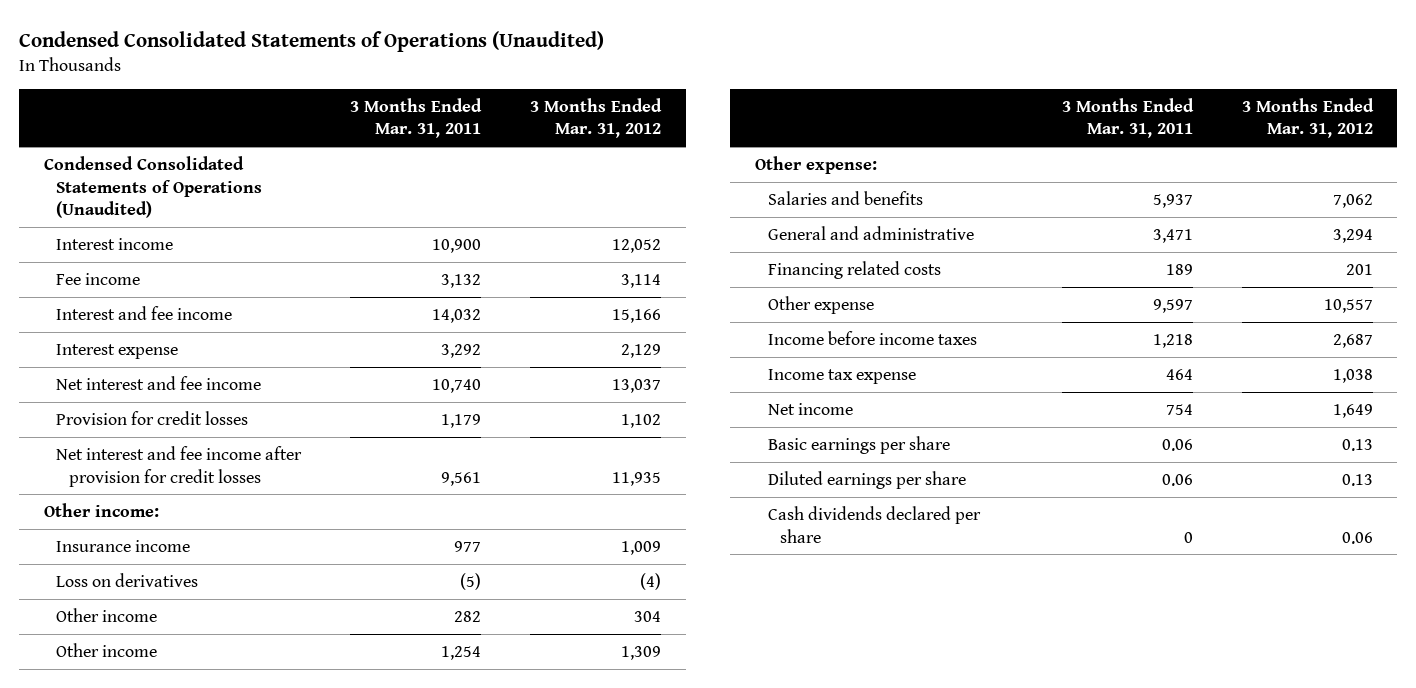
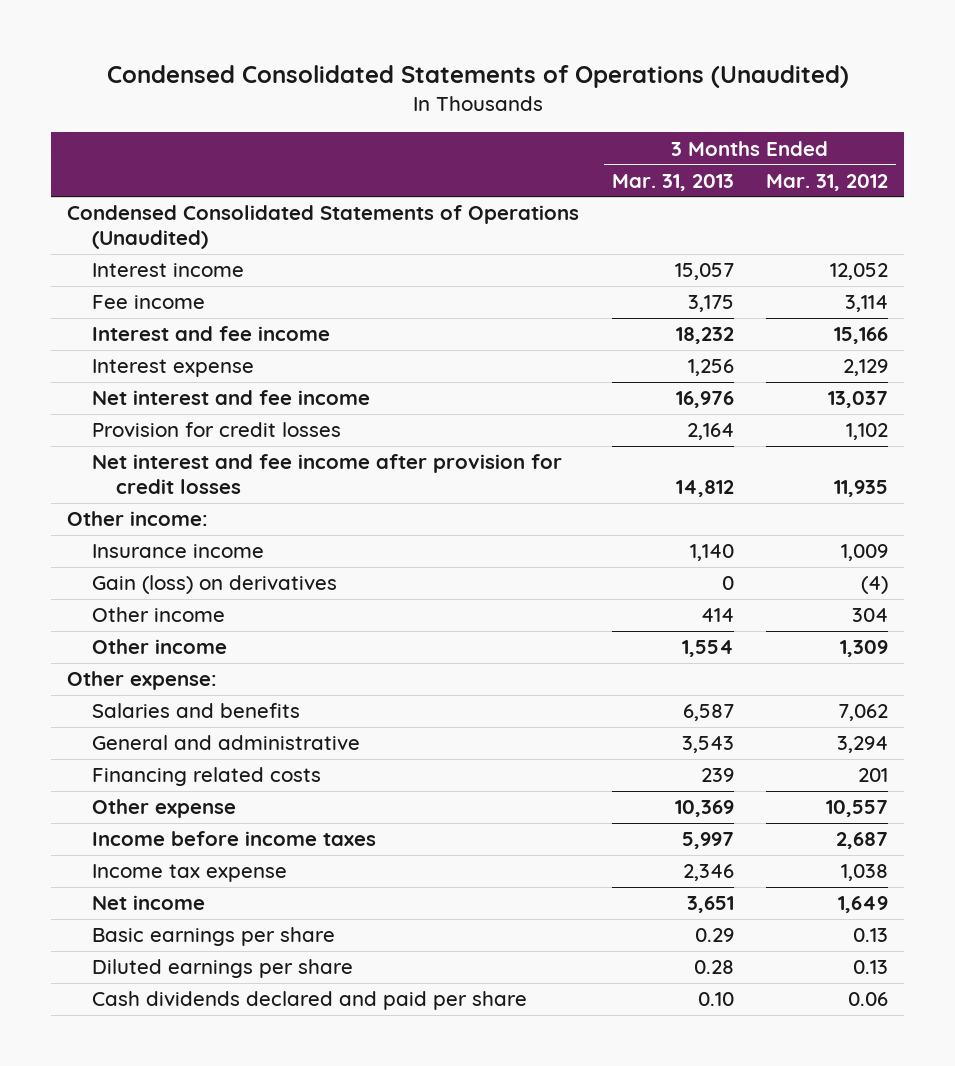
[350,97,483,139] 3 Months Ended Mar. 31, 2011 -> none
none -> [611,173,734,191] Mar. 31, 2013
[56,572,199,587] Loss on derivatives -> [91,575,337,595] Gain (loss) on derivatives
[767,505,981,543] Cash dividends declared per share -> [91,991,527,1011] Cash dividends declared and paid per share

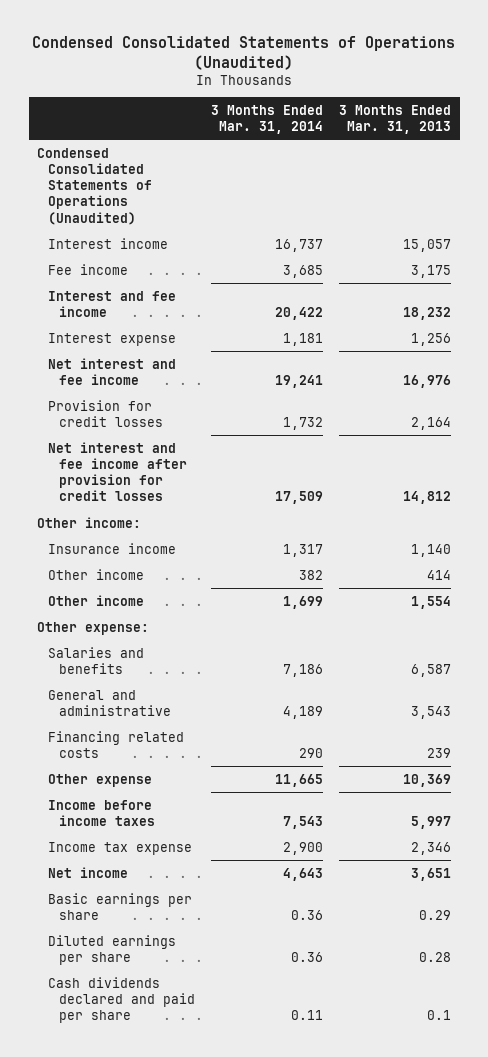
[765,173,888,191] Mar. 31, 2012 -> none
none -> [211,104,324,134] 3 Months Ended Mar. 31, 2014
[91,575,337,595] Gain (loss) on derivatives -> none
[697,992,734,1007] 0.10 -> [427,1010,452,1021] 0.1

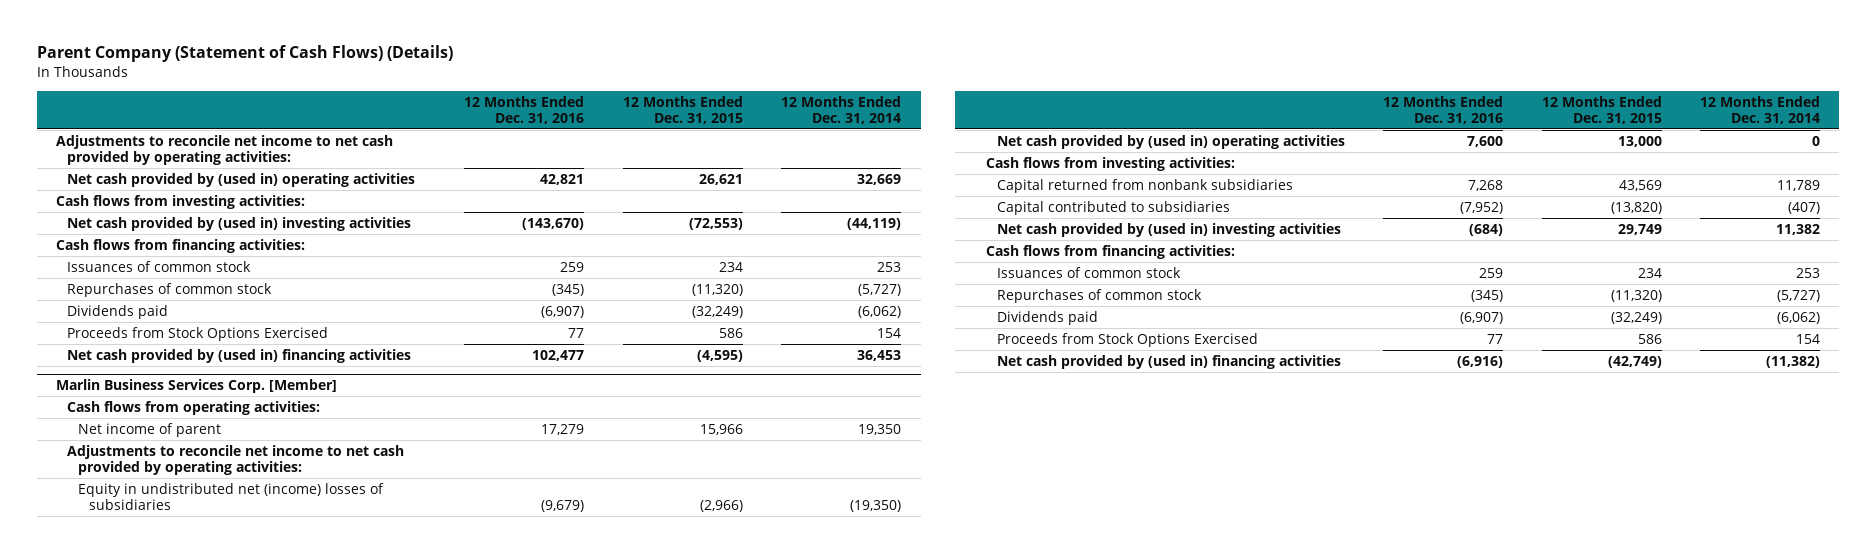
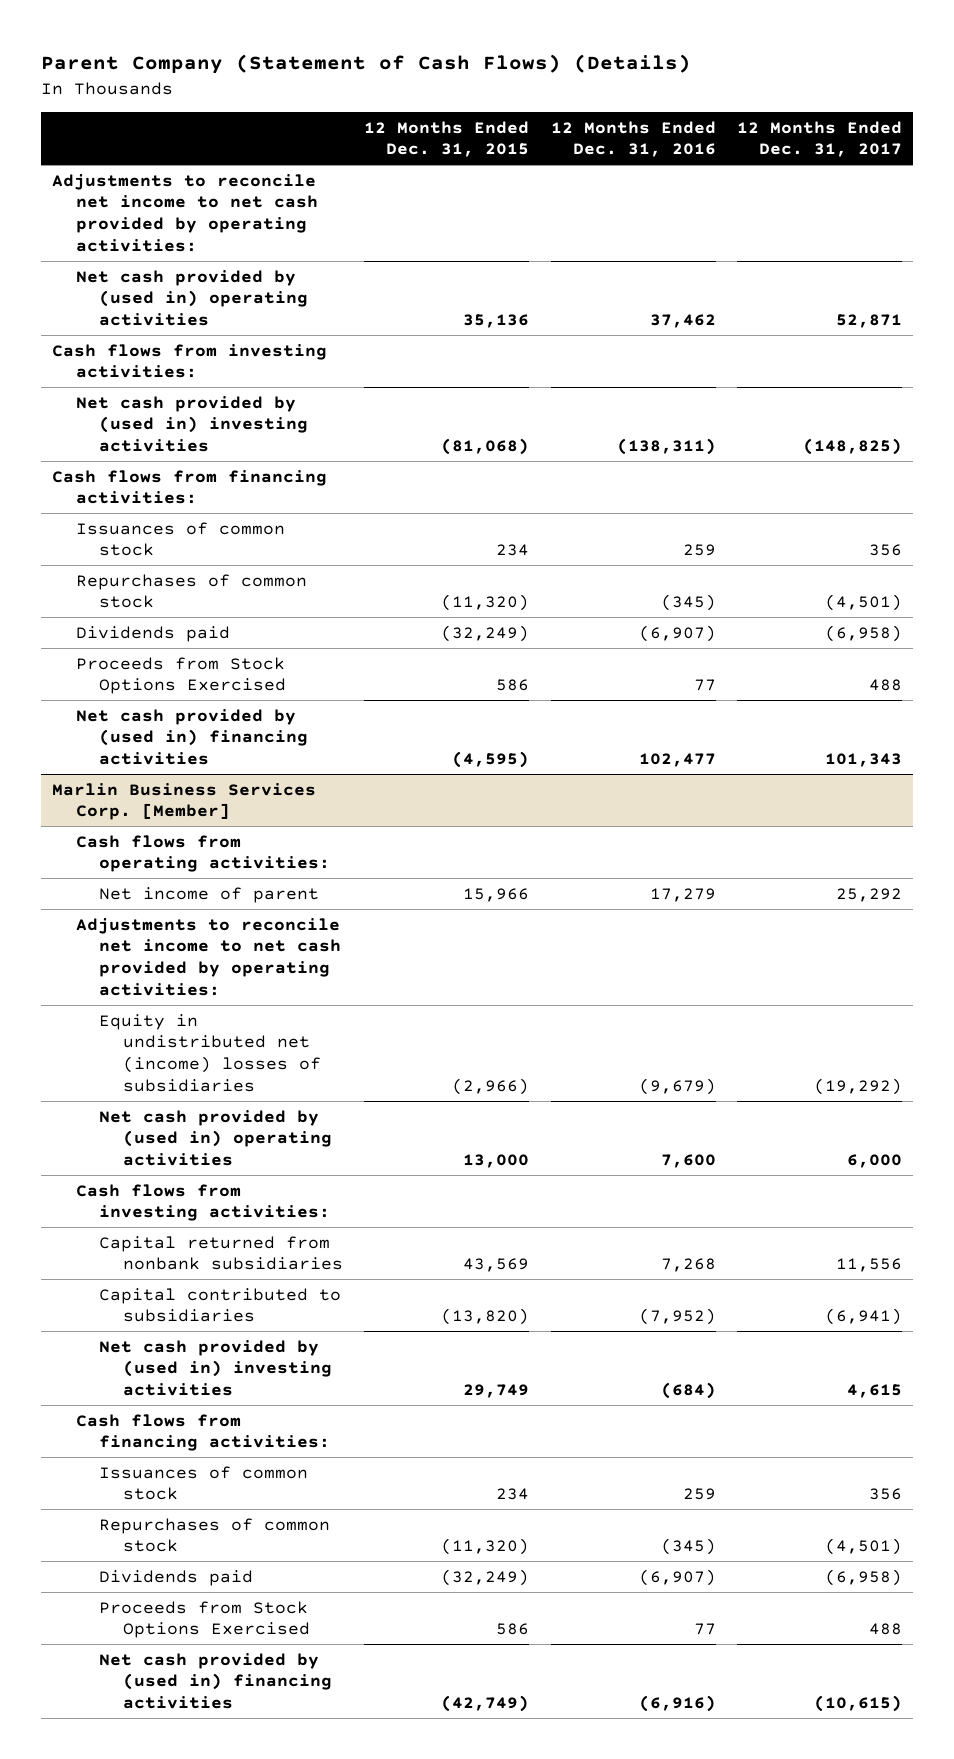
[781,95,902,125] 12 Months Ended Dec. 31, 2014 -> none
none -> [737,120,903,158] 12 Months Ended Dec. 31, 2017
[540,173,585,185] 42,821 -> [649,314,716,329] 37,462
[698,173,743,185] 26,621 -> [463,314,530,329] 35,136
[522,217,585,230] (143,670) -> [616,438,716,456] (138,311)
[688,217,743,230] (72,553) -> [441,438,530,456] (81,068)

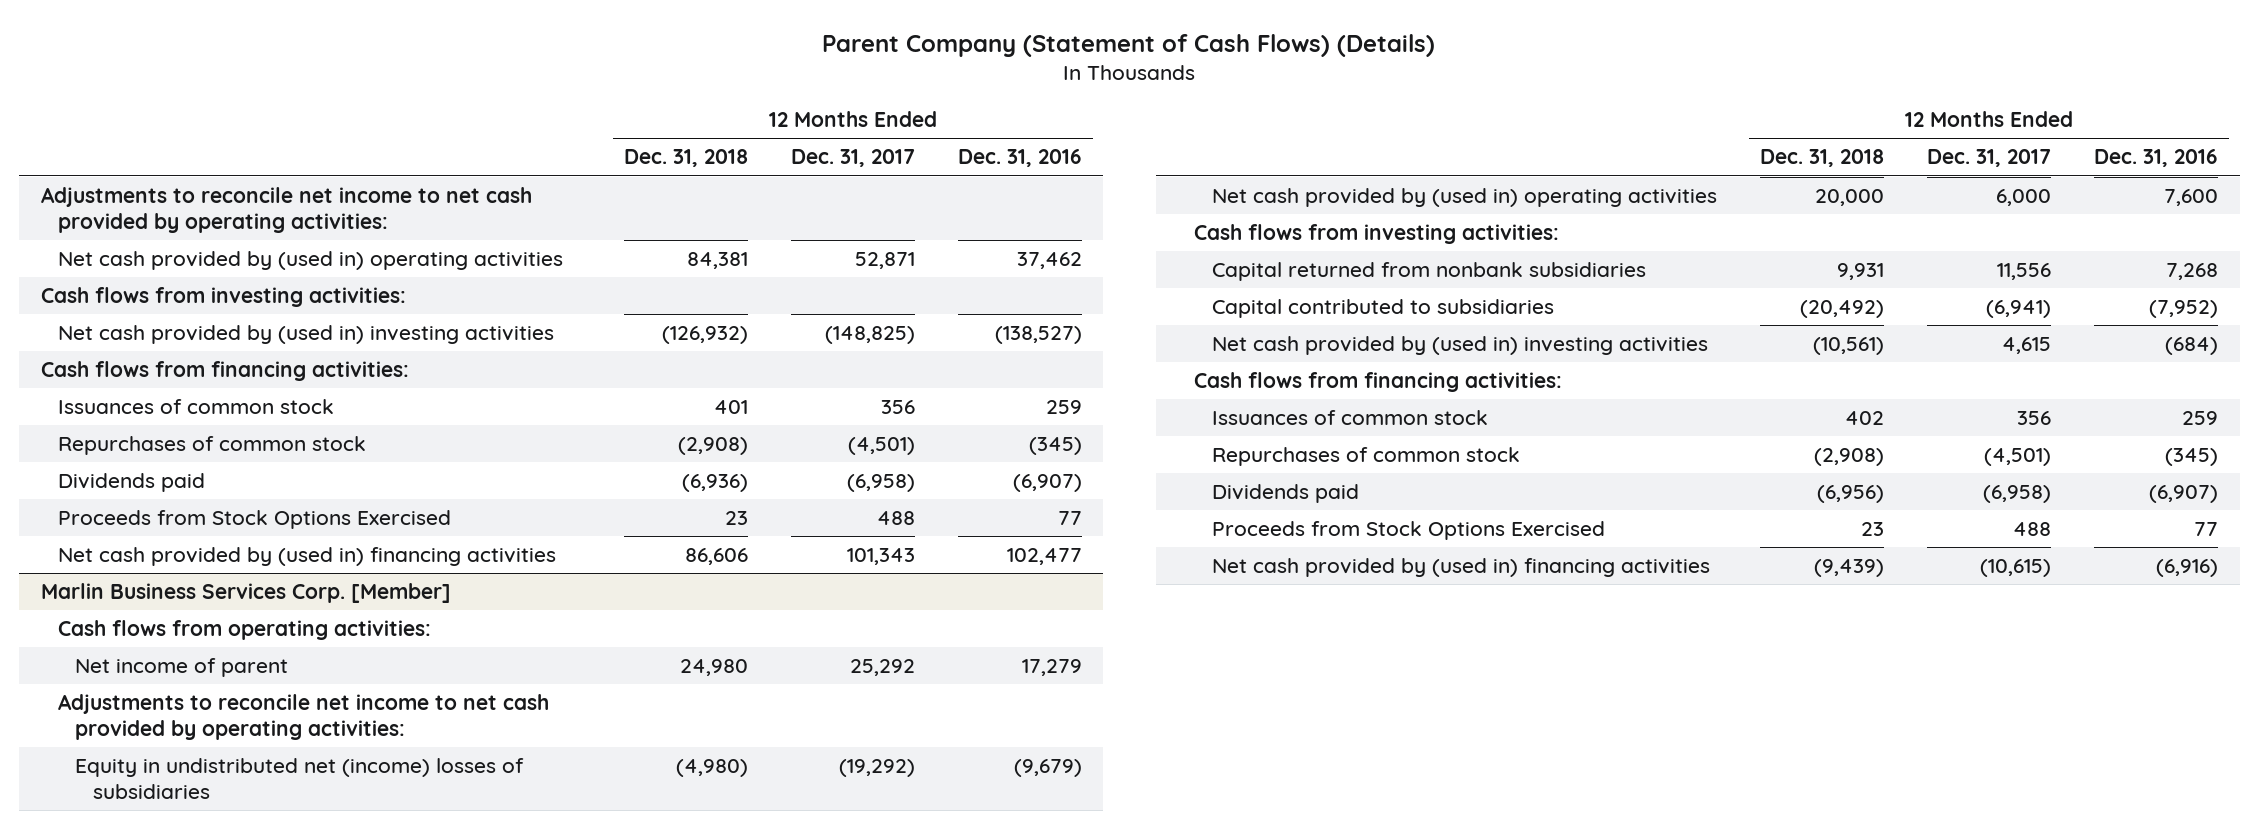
[364,120,530,158] 12 Months Ended Dec. 31, 2015 -> none
none -> [623,149,748,168] Dec. 31, 2018
[616,438,716,456] (138,311) -> [994,326,1082,345] (138,527)

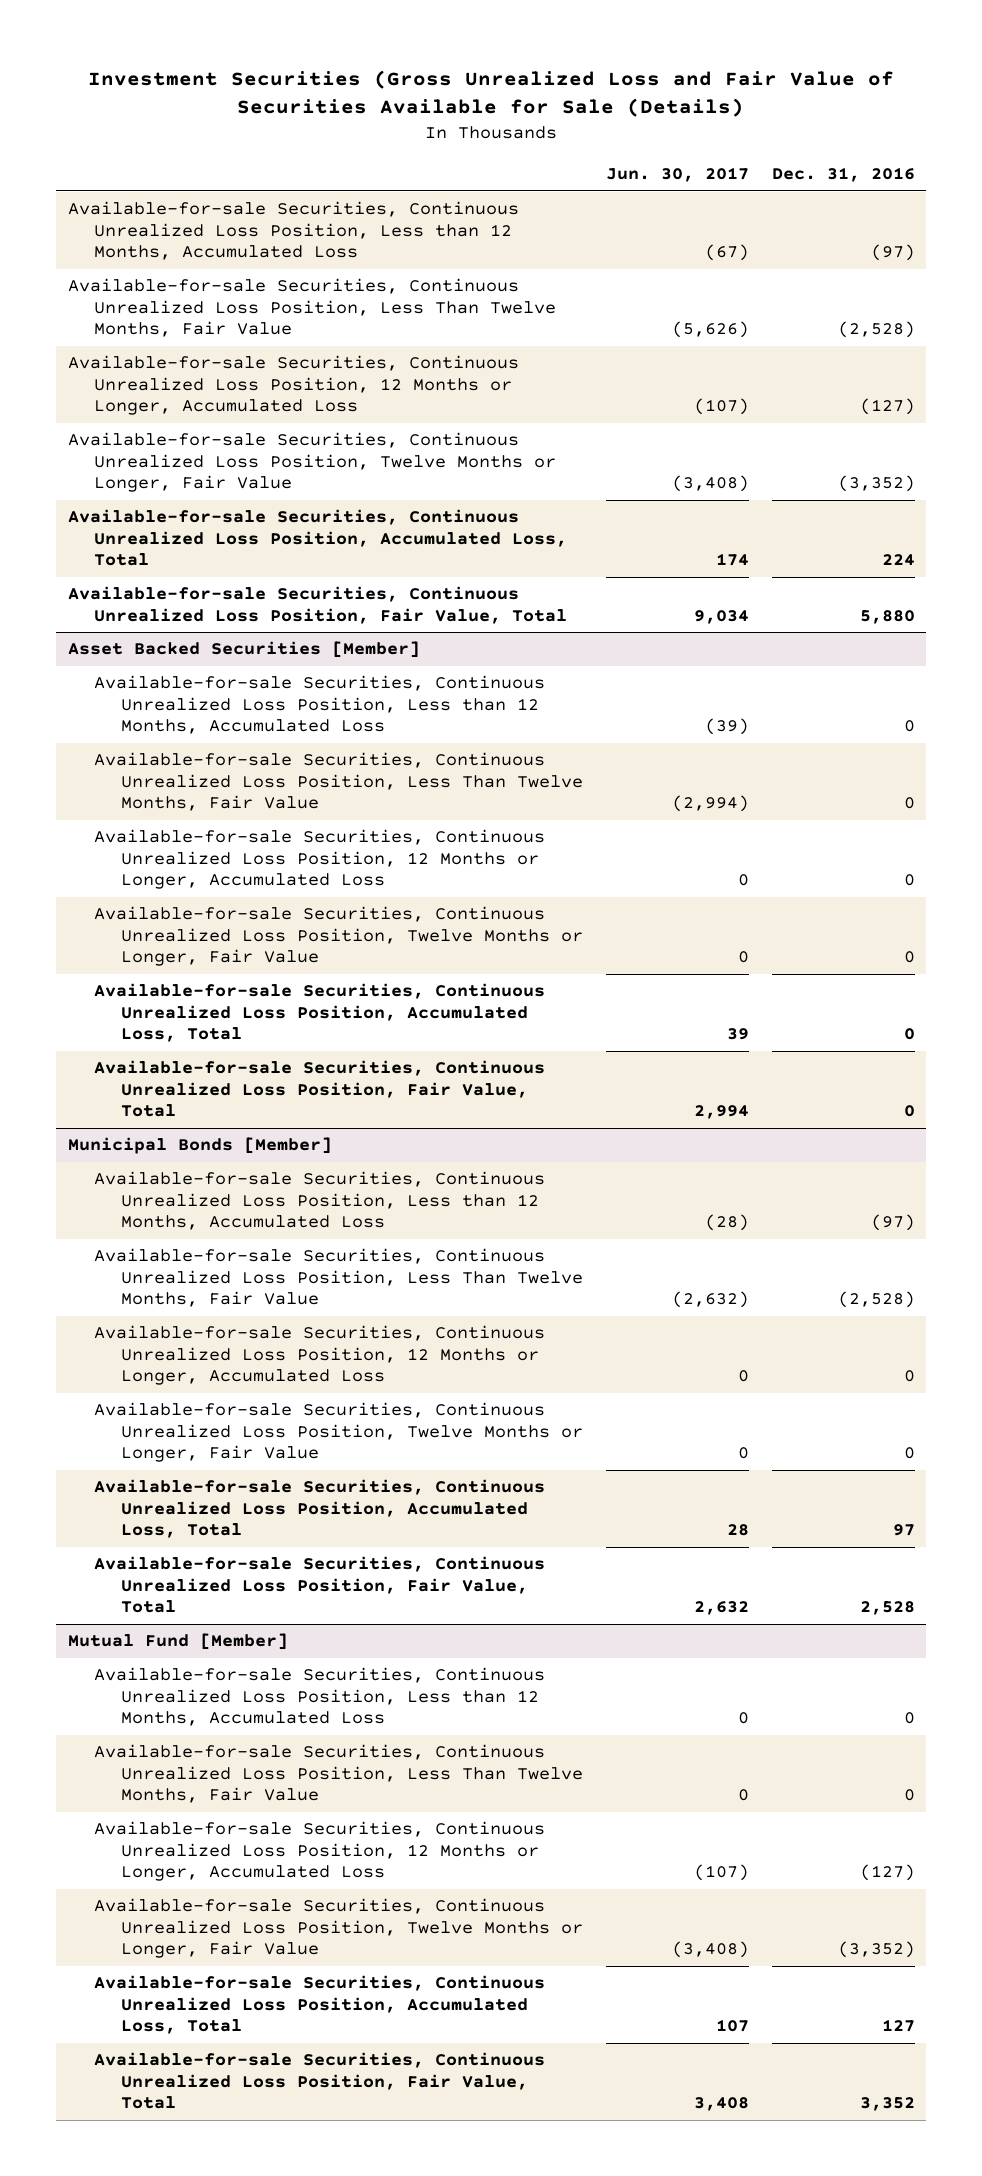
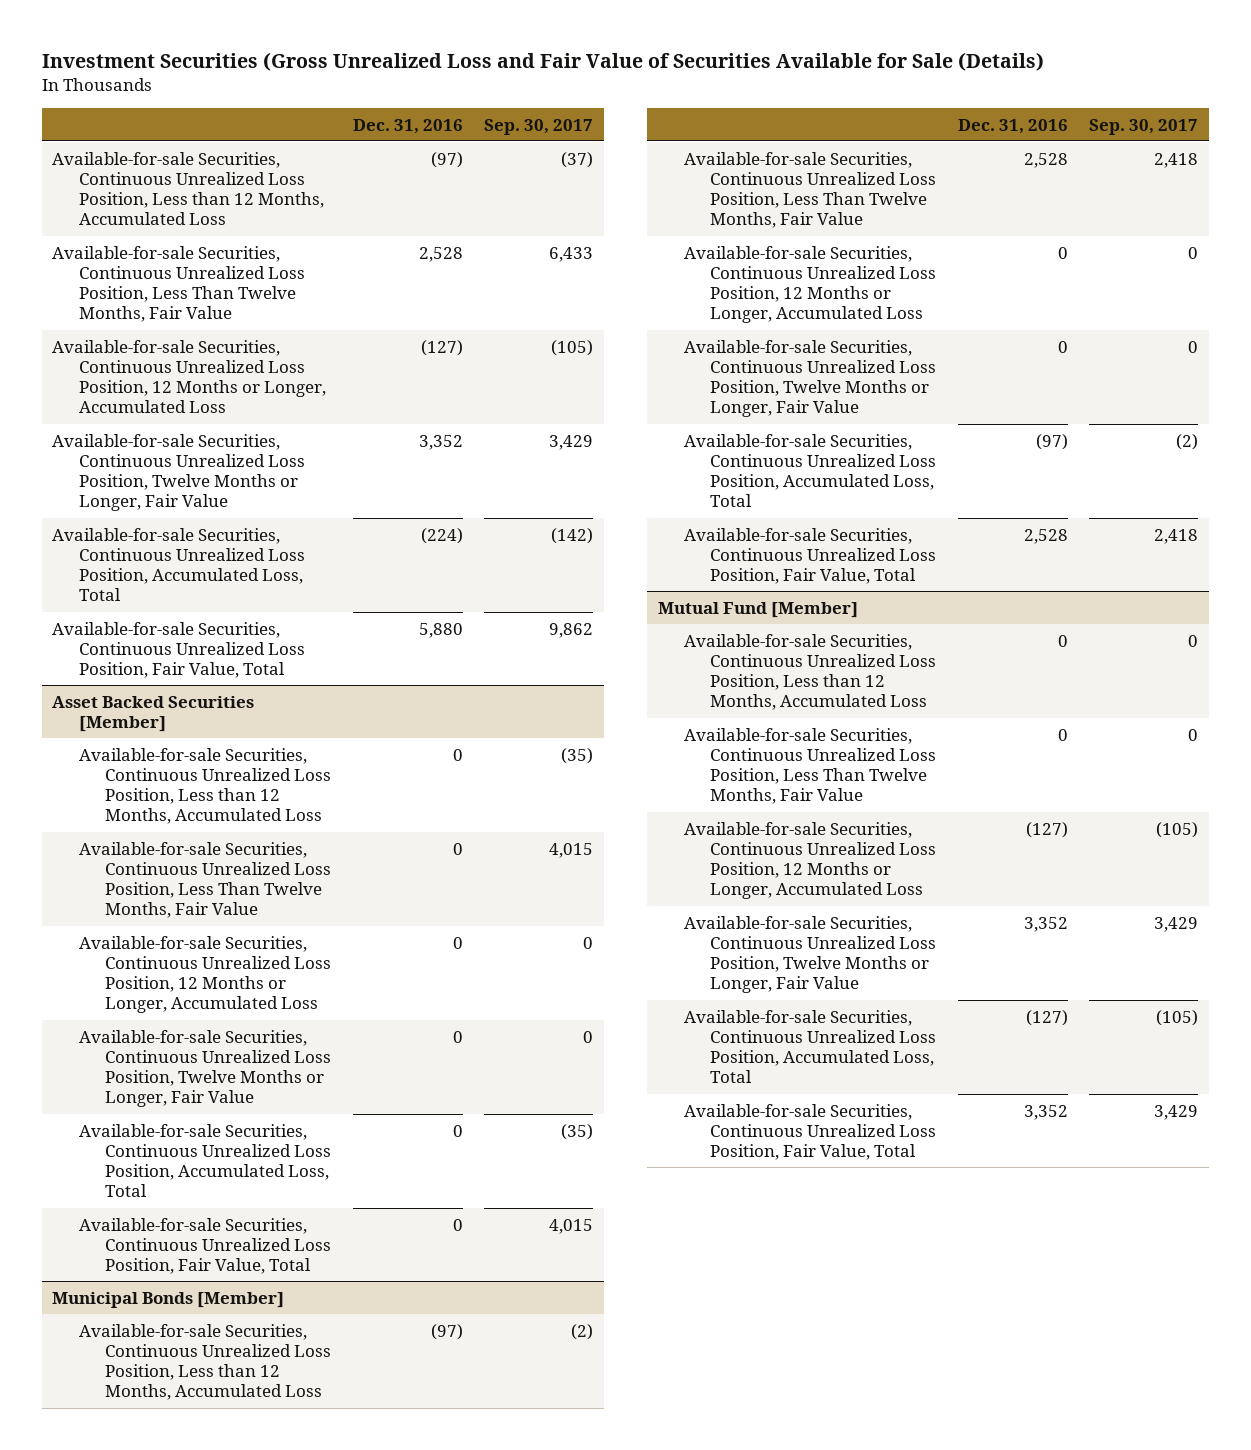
[605,166,749,182] Jun. 30, 2017 -> none
none -> [484,118,594,135] Sep. 30, 2017
[837,321,915,339] (2,528) -> [418,246,463,262] 2,528
[837,475,915,493] (3,352) -> [418,434,463,450] 3,352
[881,554,915,566] 224 -> [420,527,463,544] (224)
[837,1291,915,1309] (2,528) -> [1023,152,1068,168] 2,528
[892,1524,915,1537] 97 -> [1035,433,1068,450] (97)
[837,1941,915,1959] (3,352) -> [1023,916,1068,932] 3,352
[881,2019,915,2033] 127 -> [1025,1009,1068,1026] (127)

